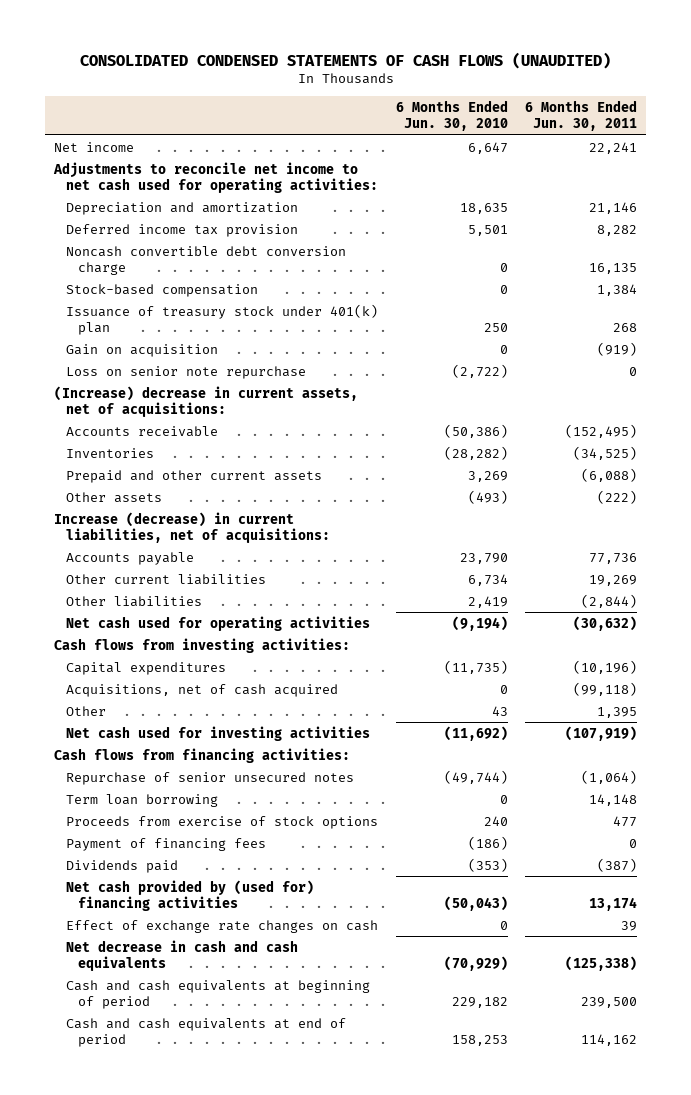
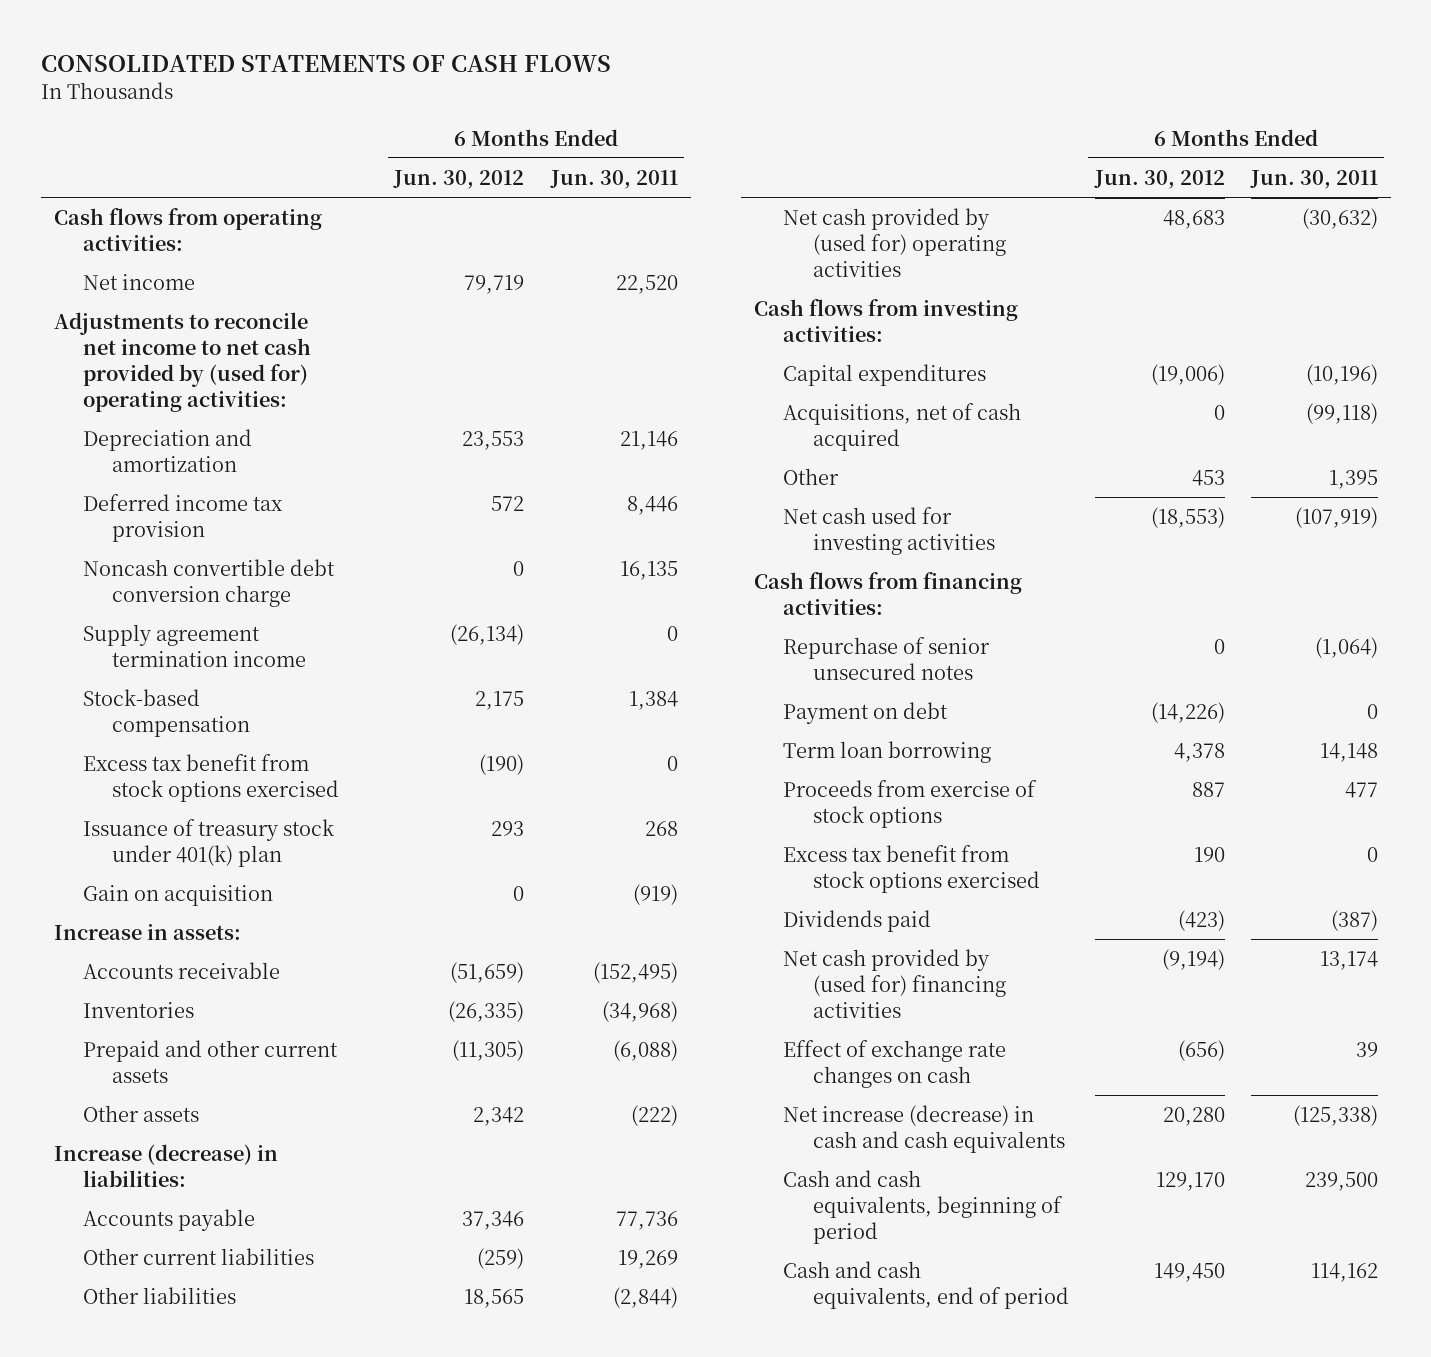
[79,51,611,69] CONSOLIDATED CONDENSED STATEMENTS OF CASH FLOWS (UNAUDITED) -> [40,54,611,72] CONSOLIDATED STATEMENTS OF CASH FLOWS
[395,100,508,132] 6 Months Ended Jun. 30, 2010 -> none
none -> [393,169,525,189] Jun. 30, 2012
none -> [53,207,322,251] Cash flows from operating activities:
[589,141,638,154] 22,241 -> [615,274,678,294] 22,520
[53,161,379,193] Adjustments to reconcile net income to net cash used for operating activities: -> [53,311,311,412] Adjustments to reconcile net income to net cash provided by (used for) operating activities:
[597,224,638,236] 8,282 -> [626,495,678,515] 8,446
none -> [82,623,307,667] Supply agreement termination income
none -> [82,753,340,802] Excess tax benefit from stock options exercised
[66,365,307,379] Loss on senior note repurchase -> none
[54,385,359,417] (Increase) decrease in current assets, net of acquisitions: -> [53,923,241,940] Increase in assets:
[573,445,638,460] (34,525) -> [601,1000,678,1022] (34,968)
[54,511,331,543] Increase (decrease) in current liabilities, net of acquisitions: -> [53,1143,278,1187] Increase (decrease) in liabilities:
[66,615,371,631] Net cash used for operating activities -> [783,207,1006,277] Net cash provided by (used for) operating activities
none -> [783,701,949,724] Payment on debt
[66,837,267,851] Payment of financing fees -> none
none -> [783,844,1040,893] Excess tax benefit from stock options exercised
[66,939,299,971] Net decrease in cash and cash equivalents -> [783,1104,1065,1153] Net increase (decrease) in cash and cash equivalents
[66,979,371,1009] Cash and cash equivalents at beginning of period -> [783,1169,1063,1244] Cash and cash equivalents, beginning of period
[66,1017,347,1047] Cash and cash equivalents at end of period -> [783,1260,1069,1309] Cash and cash equivalents, end of period

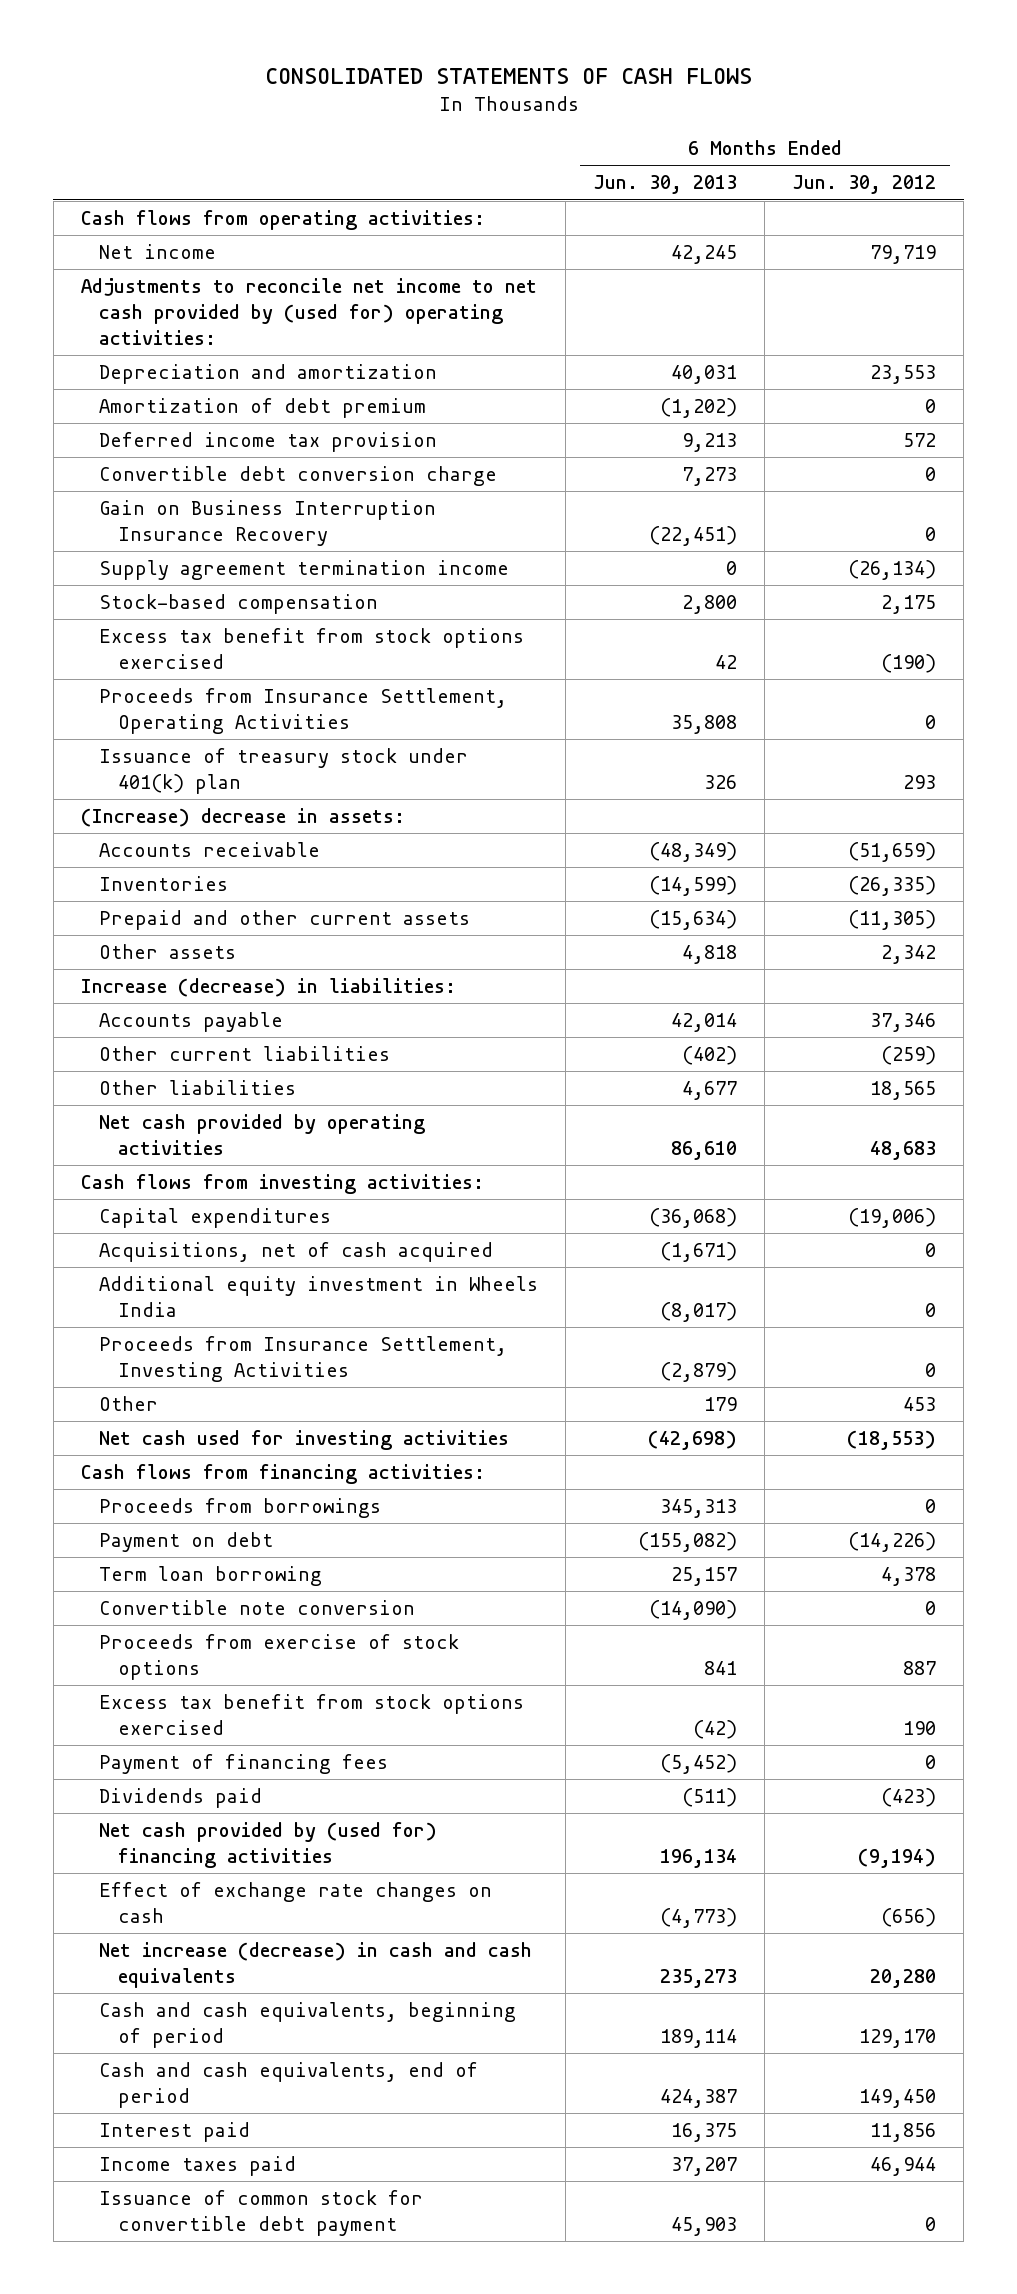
[549,169,678,189] Jun. 30, 2011 -> none
none -> [593,175,738,195] Jun. 30, 2013
none -> [99,398,427,419] Amortization of debt premium
[82,558,335,607] Noncash convertible debt conversion charge -> [99,466,498,487] Convertible debt conversion charge
none -> [99,500,437,546] Gain on Business Interruption Insurance Recovery
none -> [99,688,508,734] Proceeds from Insurance Settlement, Operating Activities
[82,884,273,906] Gain on acquisition -> none
[53,923,241,940] Increase in assets: -> [80,808,405,828] (Increase) decrease in assets:
[783,207,1006,277] Net cash provided by (used for) operating activities -> [99,1114,426,1155] Net cash provided by operating activities
none -> [99,1276,539,1317] Additional equity investment in Wheels India
none -> [99,1336,508,1382] Proceeds from Insurance Settlement, Investing Activities
[783,636,991,680] Repurchase of senior unsecured notes -> none
none -> [99,1498,382,1519] Proceeds from borrowings
none -> [99,1600,416,1616] Convertible note conversion
none -> [99,1754,389,1775] Payment of financing fees
none -> [99,2122,251,2143] Interest paid
none -> [99,2156,297,2177] Income taxes paid
none -> [99,2190,424,2236] Issuance of common stock for convertible debt payment

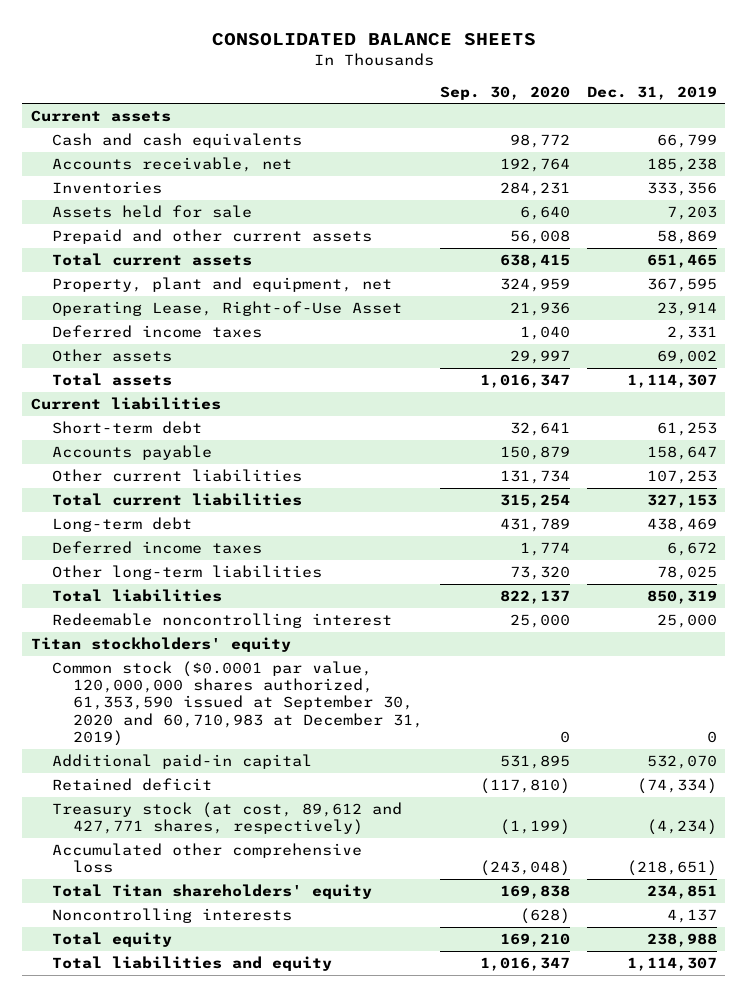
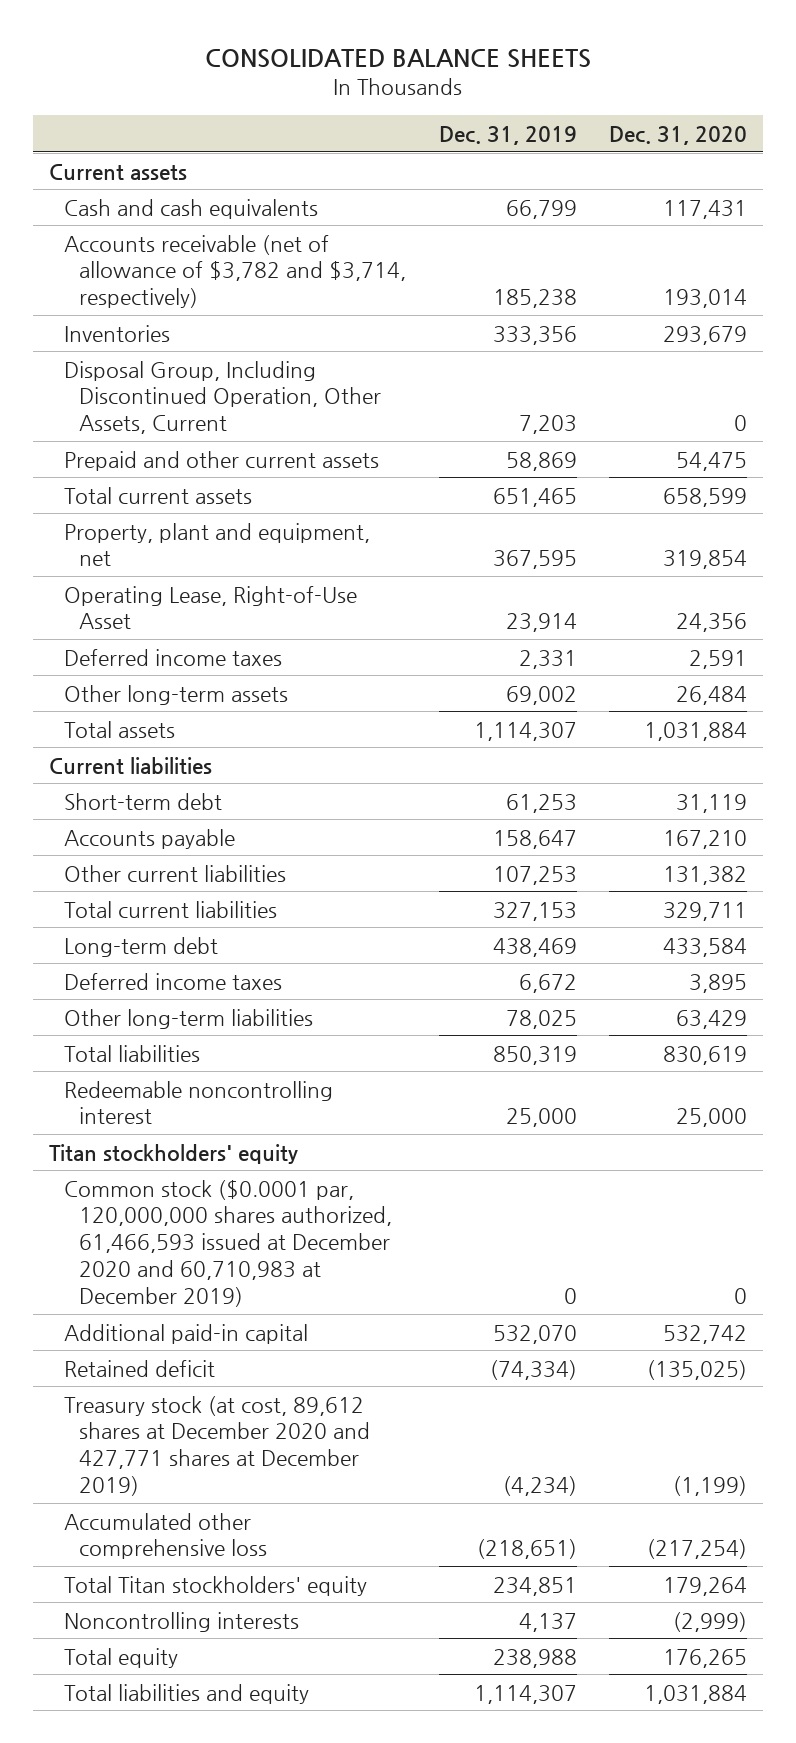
[439,85,570,100] Sep. 30, 2020 -> none
none -> [608,125,747,145] Dec. 31, 2020
[51,156,292,172] Accounts receivable, net -> [64,234,407,309] Accounts receivable (net of allowance of $3,782 and $3,714, respectively)
[51,204,252,218] Assets held for sale -> [64,360,382,435] Disposal Group, Including Discontinued Operation, Other Assets, Current
[51,348,172,362] Other assets -> [64,684,289,705] Other long-term assets
[51,660,424,746] Common stock ($0.0001 par value, 120,000,000 shares authorized, 61,353,590 issued at September 30, 2020 and 60,710,983 at December 31, 2019) -> [64,1179,393,1308] Common stock ($0.0001 par, 120,000,000 shares authorized, 61,466,593 issued at December 2020 and 60,710,983 at December 2019)
[51,801,402,836] Treasury stock (at cost, 89,612 and 427,771 shares, respectively) -> [64,1395,371,1497] Treasury stock (at cost, 89,612 shares at December 2020 and 427,771 shares at December 2019)
[51,883,372,899] Total Titan shareholders' equity -> [64,1575,368,1596] Total Titan stockholders' equity

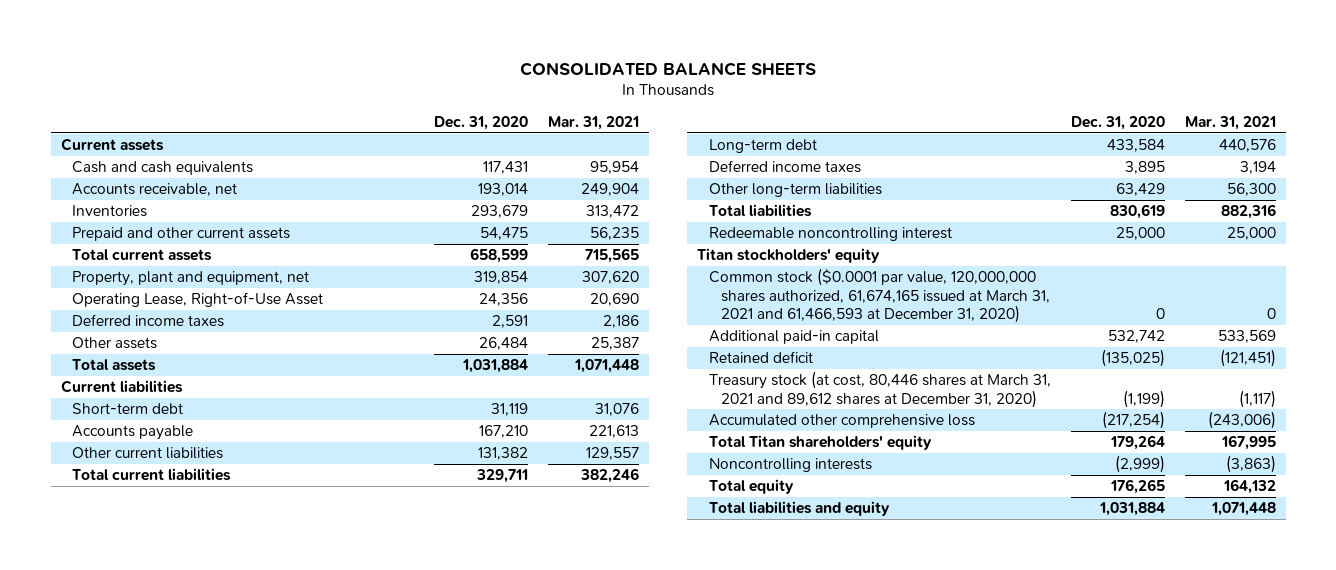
[438,125,577,145] Dec. 31, 2019 -> none
none -> [548,115,640,130] Mar. 31, 2021
[64,234,407,309] Accounts receivable (net of allowance of $3,782 and $3,714, respectively) -> [72,183,238,197] Accounts receivable, net
[64,360,382,435] Disposal Group, Including Discontinued Operation, Other Assets, Current -> none
[64,684,289,705] Other long-term assets -> [72,337,158,350] Other assets
[64,1179,393,1308] Common stock ($0.0001 par, 120,000,000 shares authorized, 61,466,593 issued at December 2020 and 60,710,983 at December 2019) -> [708,268,1050,323] Common stock ($0.0001 par value, 120,000,000 shares authorized, 61,674,165 issued at March 31, 2021 and 61,466,593 at December 31, 2020)
[64,1395,371,1497] Treasury stock (at cost, 89,612 shares at December 2020 and 427,771 shares at December 2019) -> [708,371,1051,408] Treasury stock (at cost, 80,446 shares at March 31, 2021 and 89,612 shares at December 31, 2020)
[64,1575,368,1596] Total Titan stockholders' equity -> [708,435,932,451] Total Titan shareholders' equity

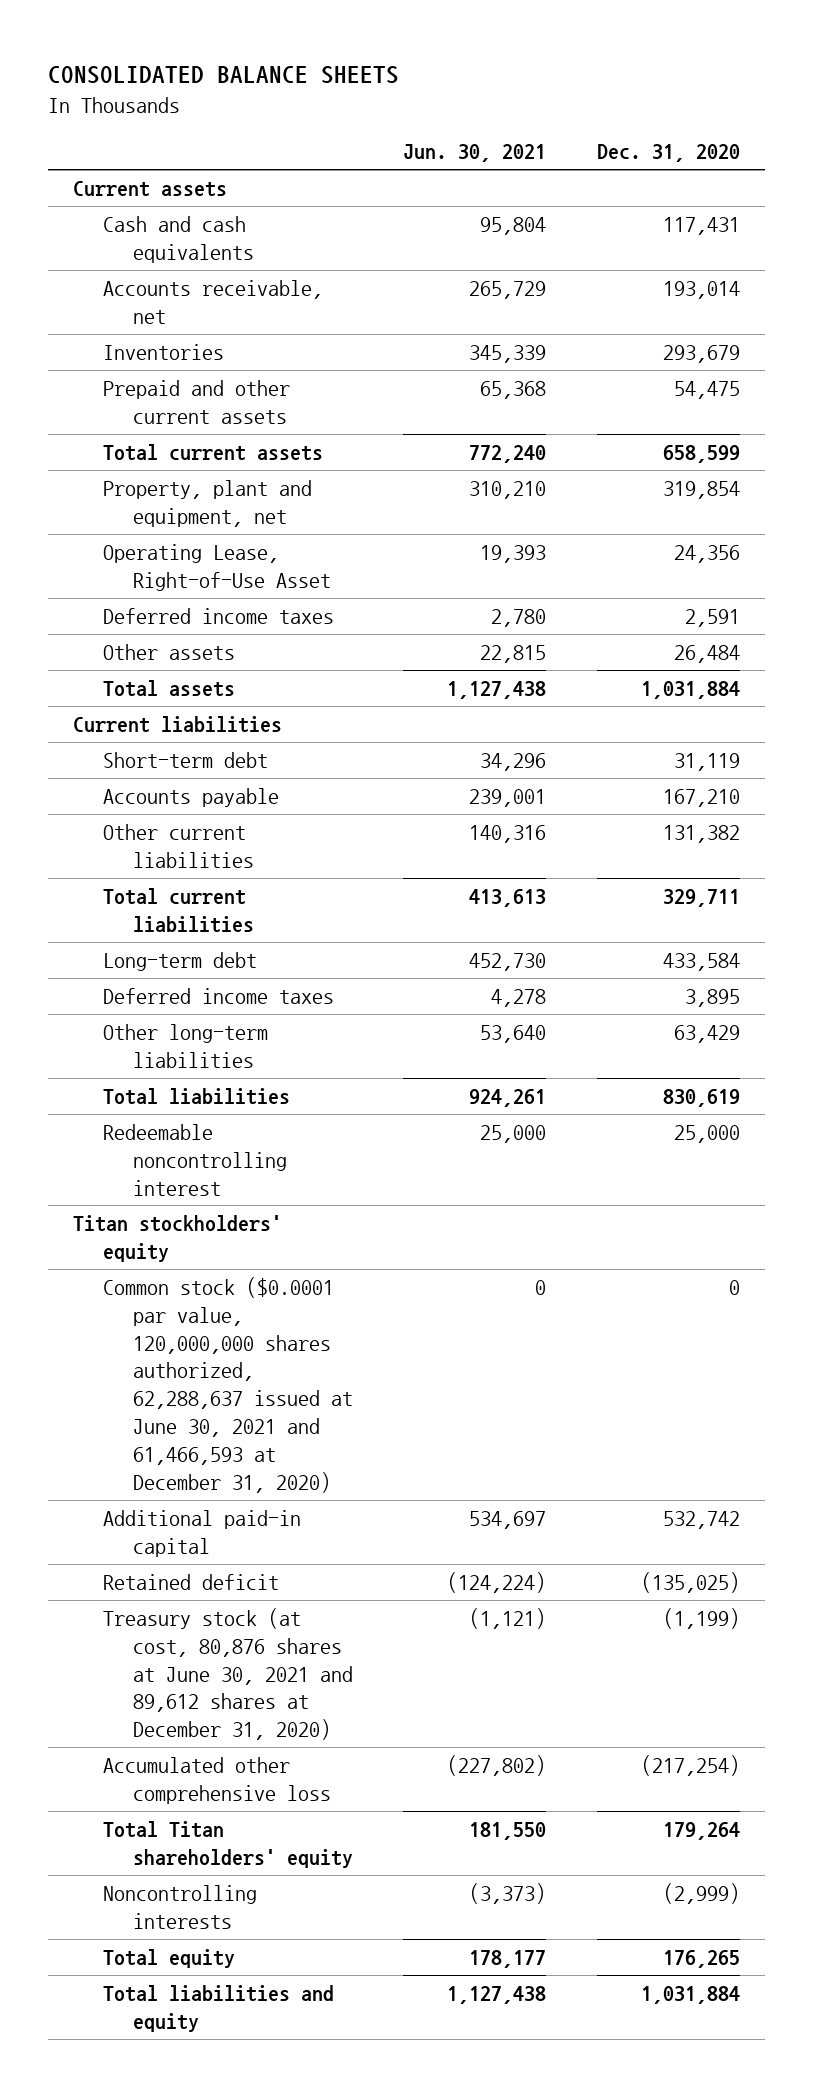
[548,115,640,130] Mar. 31, 2021 -> none
none -> [403,144,547,163] Jun. 30, 2021
[708,268,1050,323] Common stock ($0.0001 par value, 120,000,000 shares authorized, 61,674,165 issued at March 31, 2021 and 61,466,593 at December 31, 2020) -> [103,1276,354,1493] Common stock ($0.0001 par value, 120,000,000 shares authorized, 62,288,637 issued at June 30, 2021 and 61,466,593 at December 31, 2020)
[708,371,1051,408] Treasury stock (at cost, 80,446 shares at March 31, 2021 and 89,612 shares at December 31, 2020) -> [103,1607,354,1741] Treasury stock (at cost, 80,876 shares at June 30, 2021 and 89,612 shares at December 31, 2020)

